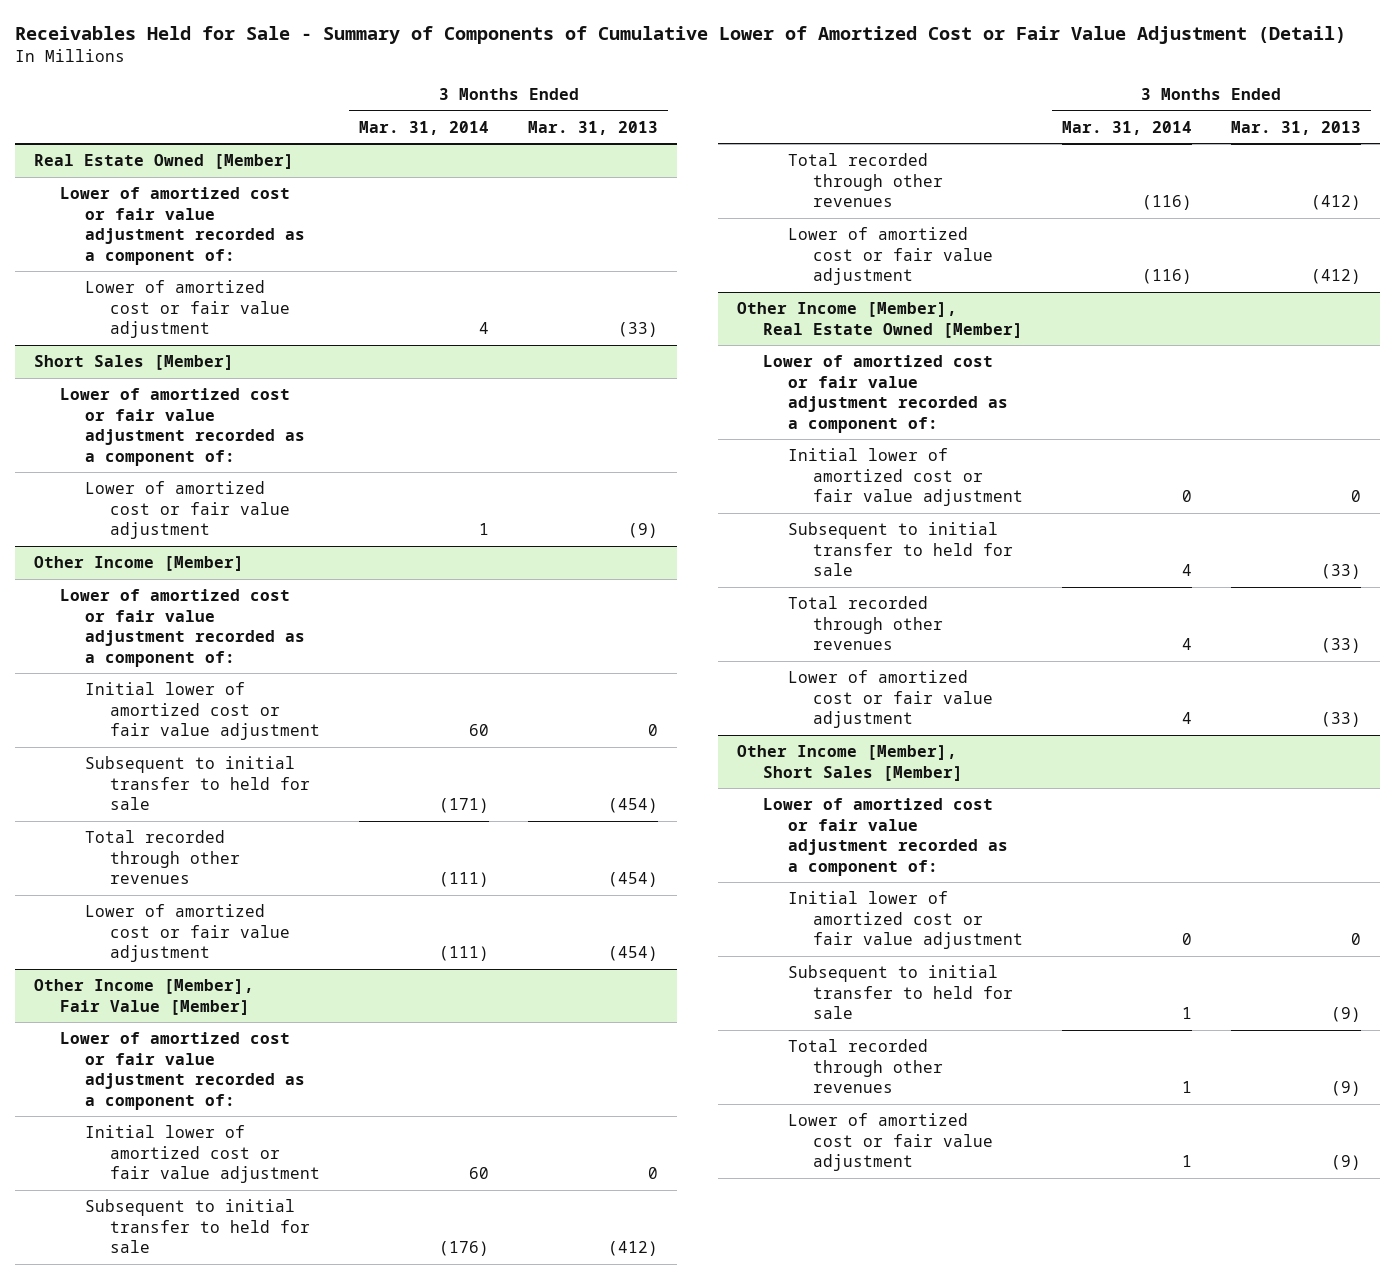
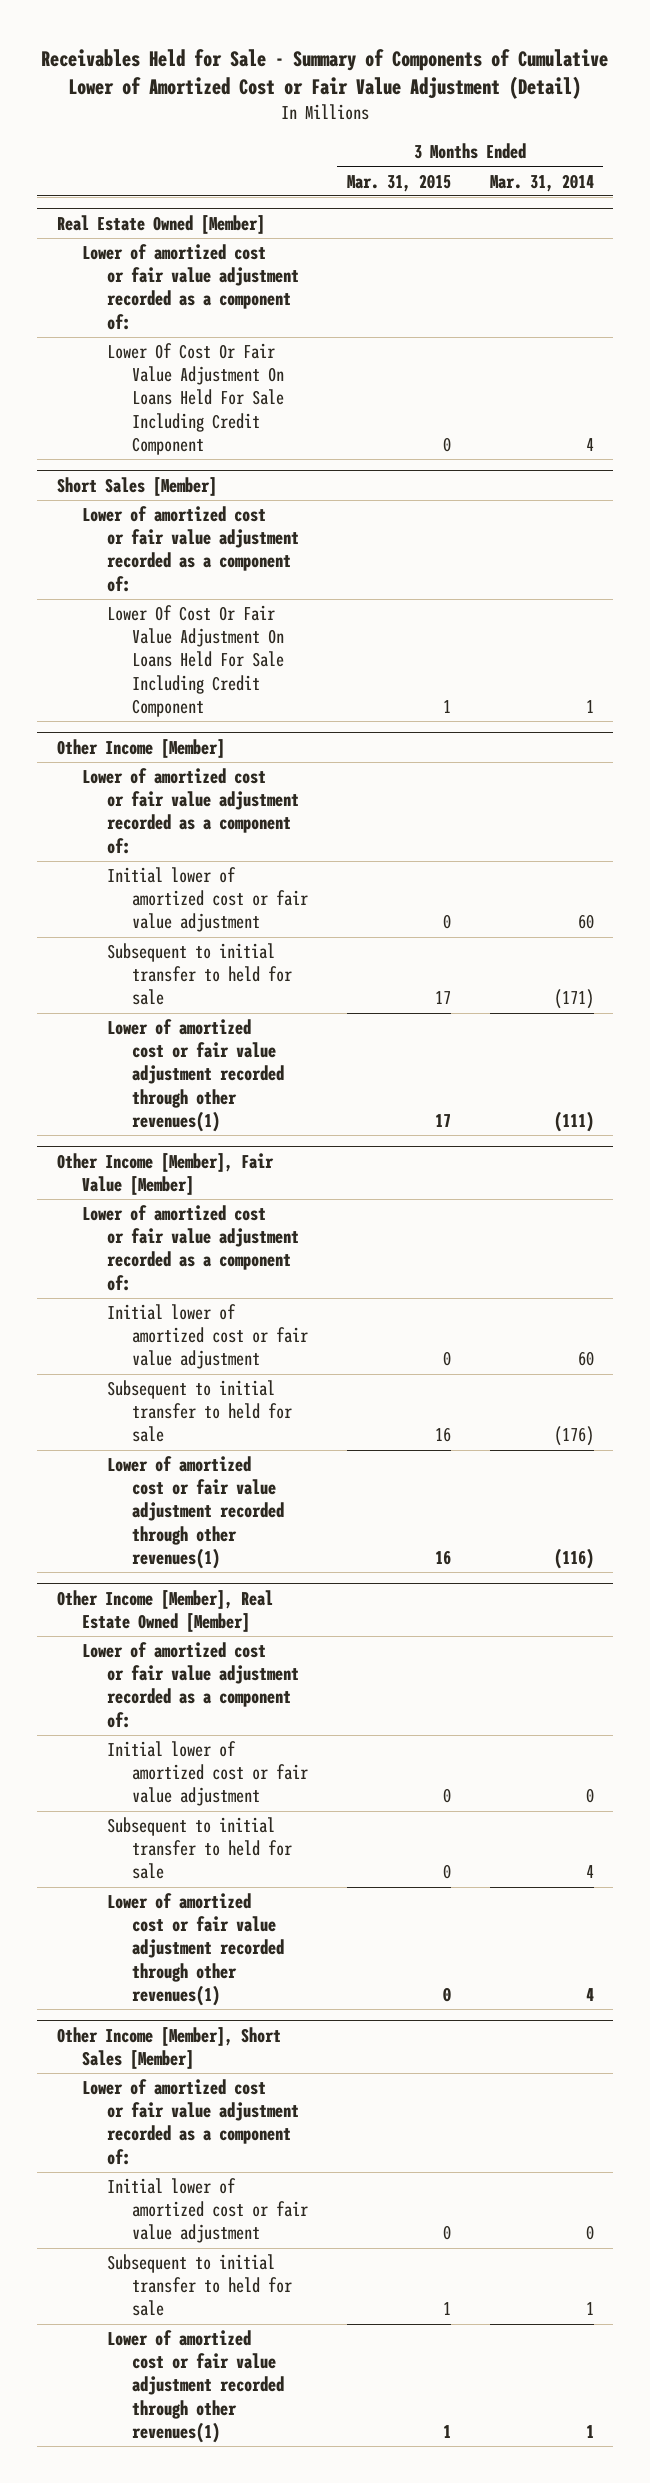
[527,120,658,135] Mar. 31, 2013 -> none
none -> [346,173,451,192] Mar. 31, 2015
[85,280,291,339] Lower of amortized cost or fair value adjustment -> [107,342,285,455] Lower Of Cost Or Fair Value Adjustment On Loans Held For Sale Including Credit Component
[85,481,291,540] Lower of amortized cost or fair value adjustment -> [107,604,285,717] Lower Of Cost Or Fair Value Adjustment On Loans Held For Sale Including Credit Component
[85,904,291,963] Lower of amortized cost or fair value adjustment -> none
[85,830,241,885] Total recorded through other revenues -> [107,1018,285,1132] Lower of amortized cost or fair value adjustment recorded through other revenues(1)
[787,227,994,286] Lower of amortized cost or fair value adjustment -> none
[787,153,944,208] Total recorded through other revenues -> [107,1455,285,1569] Lower of amortized cost or fair value adjustment recorded through other revenues(1)
[787,670,994,729] Lower of amortized cost or fair value adjustment -> none
[787,596,944,651] Total recorded through other revenues -> [107,1892,285,2006] Lower of amortized cost or fair value adjustment recorded through other revenues(1)
[787,1113,994,1172] Lower of amortized cost or fair value adjustment -> none
[787,1039,944,1094] Total recorded through other revenues -> [107,2329,285,2443] Lower of amortized cost or fair value adjustment recorded through other revenues(1)

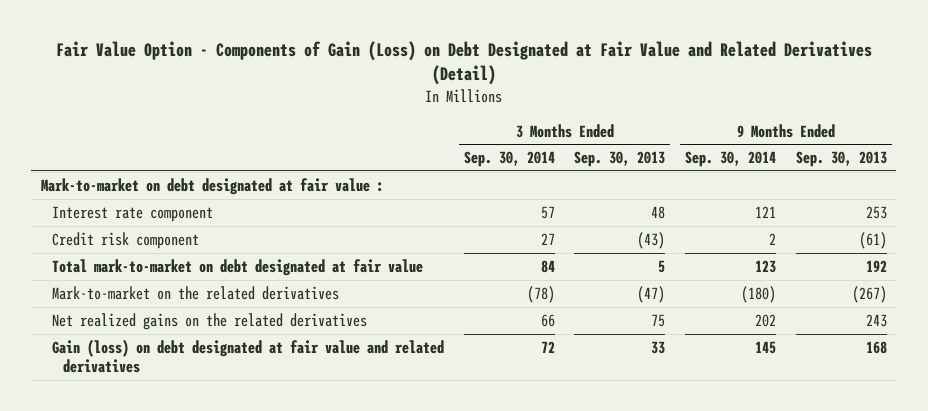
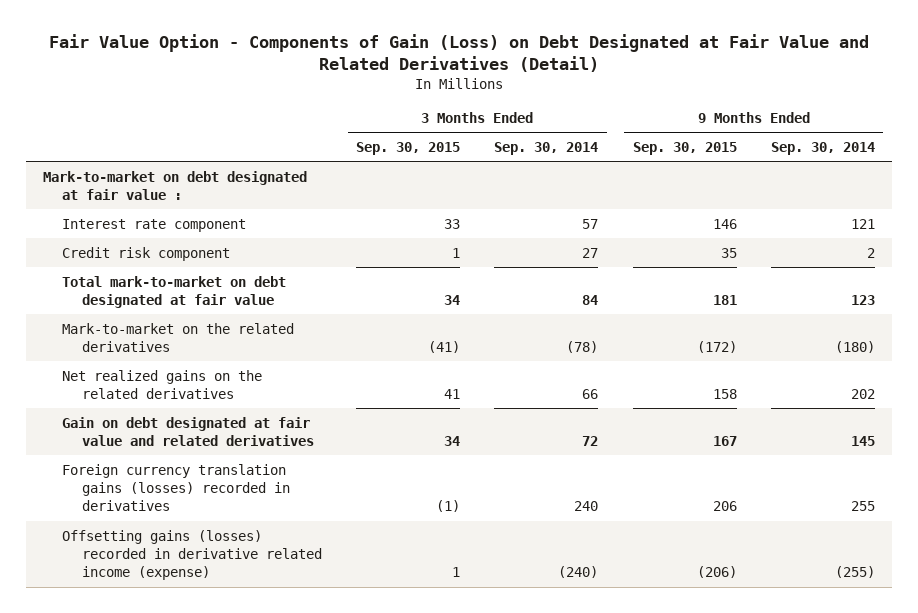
[574,151,666,168] Sep. 30, 2013 -> none
[795,151,887,168] Sep. 30, 2013 -> none
none -> [356,141,461,155] Sep. 30, 2015
none -> [632,141,737,155] Sep. 30, 2015
[52,338,445,373] Gain (loss) on debt designated at fair value and related derivatives -> [62,416,314,447] Gain on debt designated at fair value and related derivatives
none -> [62,463,290,512] Foreign currency translation gains (losses) recorded in derivatives
none -> [62,529,322,581] Offsetting gains (losses) recorded in derivative related income (expense)

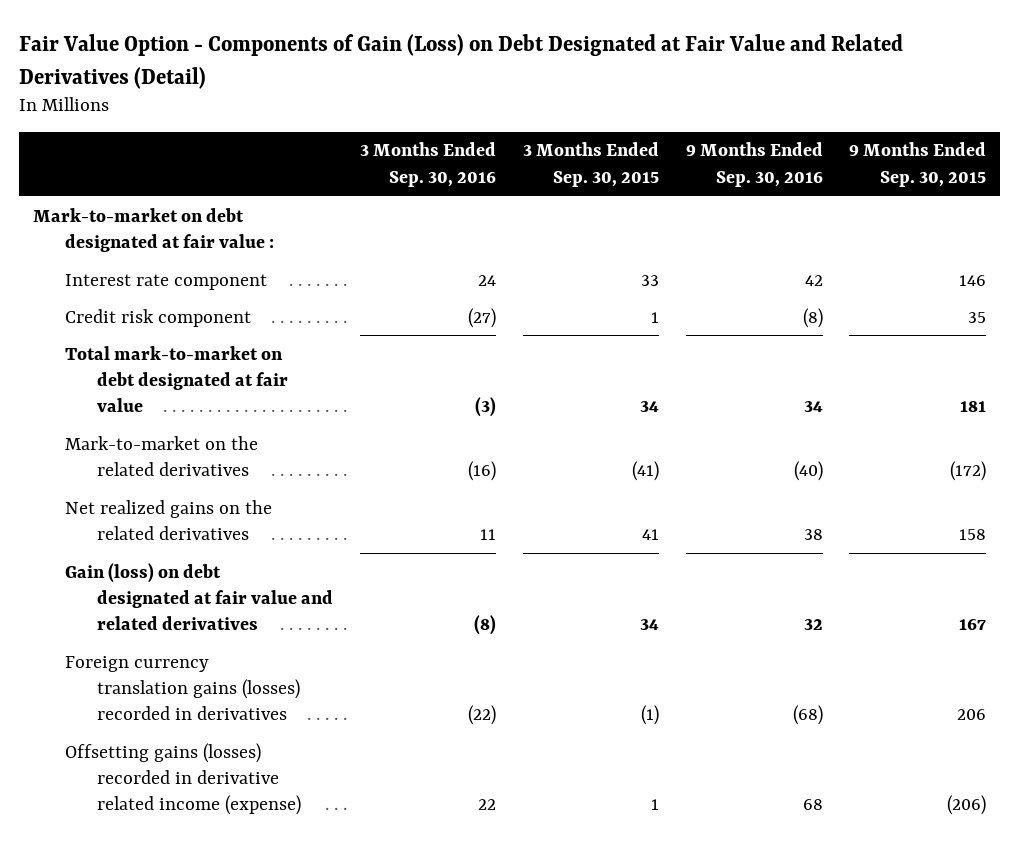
[494,141,599,155] Sep. 30, 2014 -> none
[770,141,875,155] Sep. 30, 2014 -> none
none -> [360,142,497,187] 3 Months Ended Sep. 30, 2016
none -> [685,142,823,187] 9 Months Ended Sep. 30, 2016
[62,416,314,447] Gain on debt designated at fair value and related derivatives -> [65,562,334,631] Gain (loss) on debt designated at fair value and related derivatives

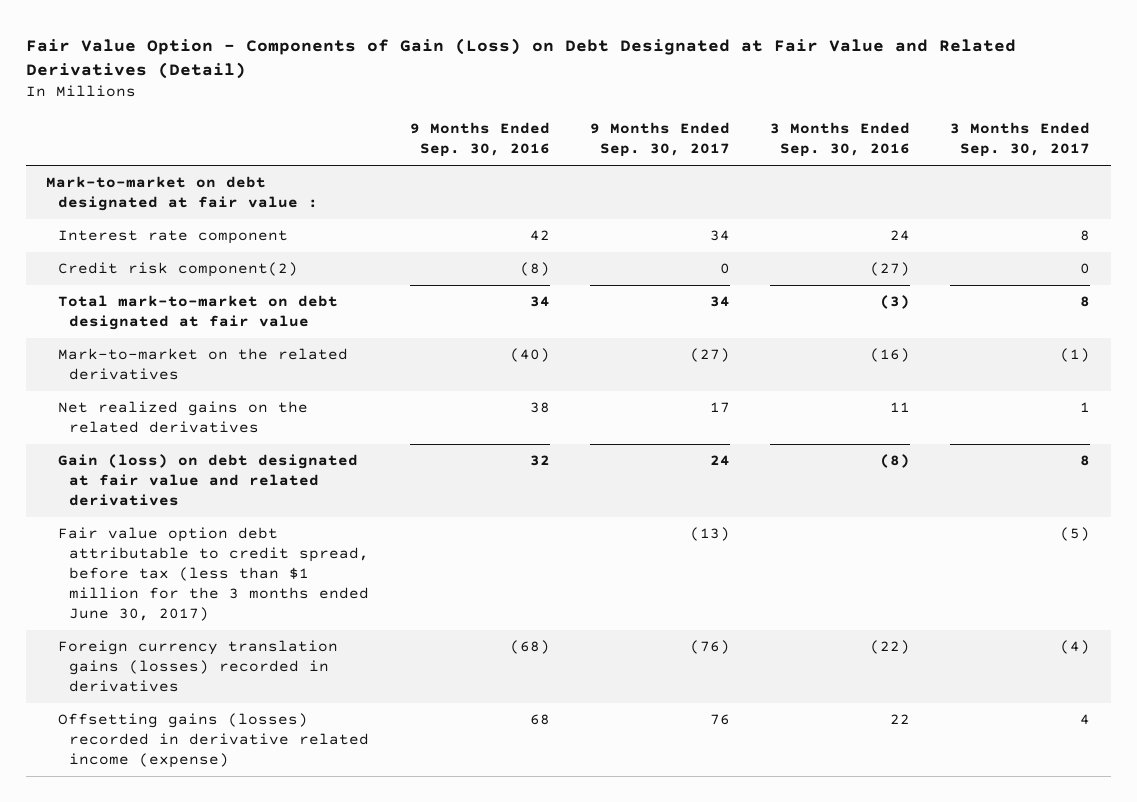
[522,142,659,187] 3 Months Ended Sep. 30, 2015 -> none
[849,142,987,187] 9 Months Ended Sep. 30, 2015 -> none
none -> [589,122,730,158] 9 Months Ended Sep. 30, 2017
none -> [950,122,1091,158] 3 Months Ended Sep. 30, 2017
[65,308,252,327] Credit risk component -> [57,262,298,278] Credit risk component(2)
none -> [57,527,370,622] Fair value option debt attributable to credit spread, before tax (less than $1 million for the 3 months ended June 30, 2017)

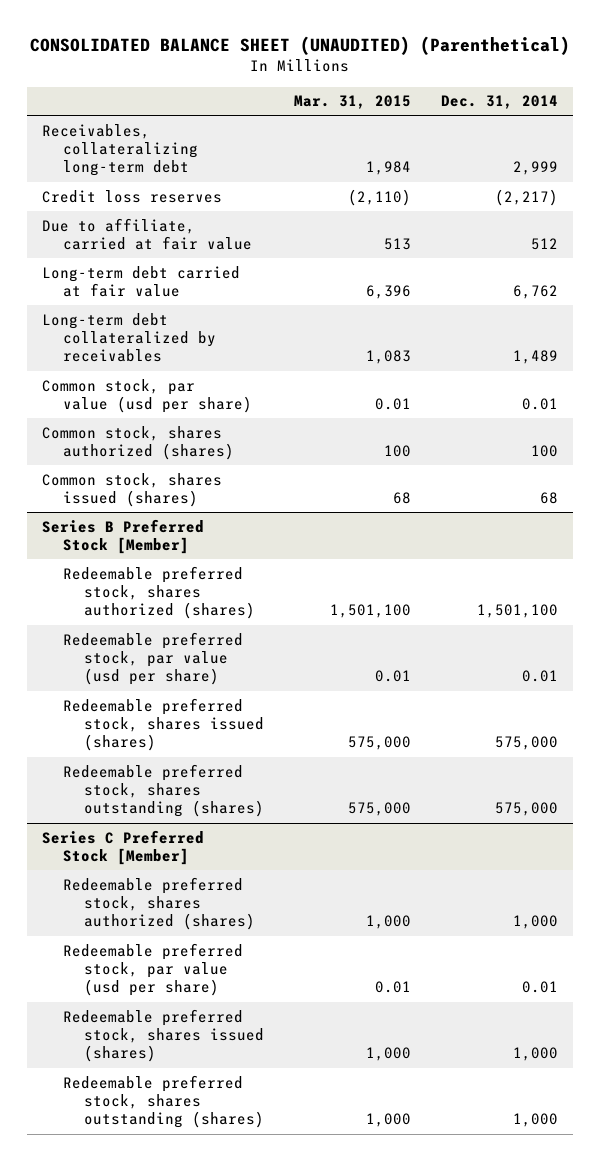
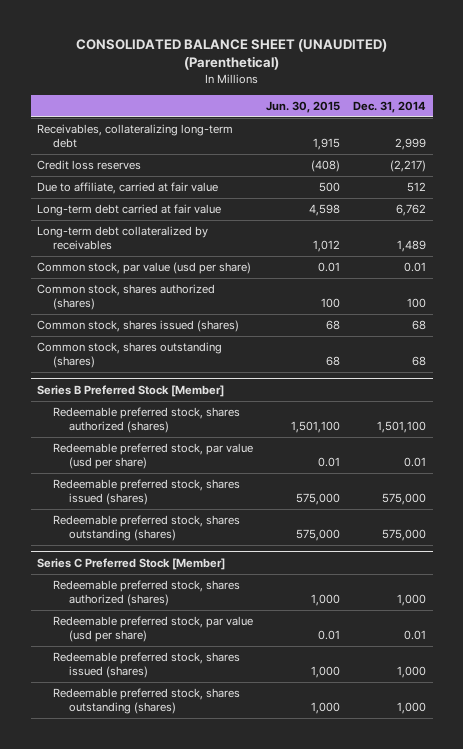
[294,95,412,110] Mar. 31, 2015 -> none
none -> [266,100,341,113] Jun. 30, 2015
none -> [37,342,223,369] Common stock, shares outstanding (shares)

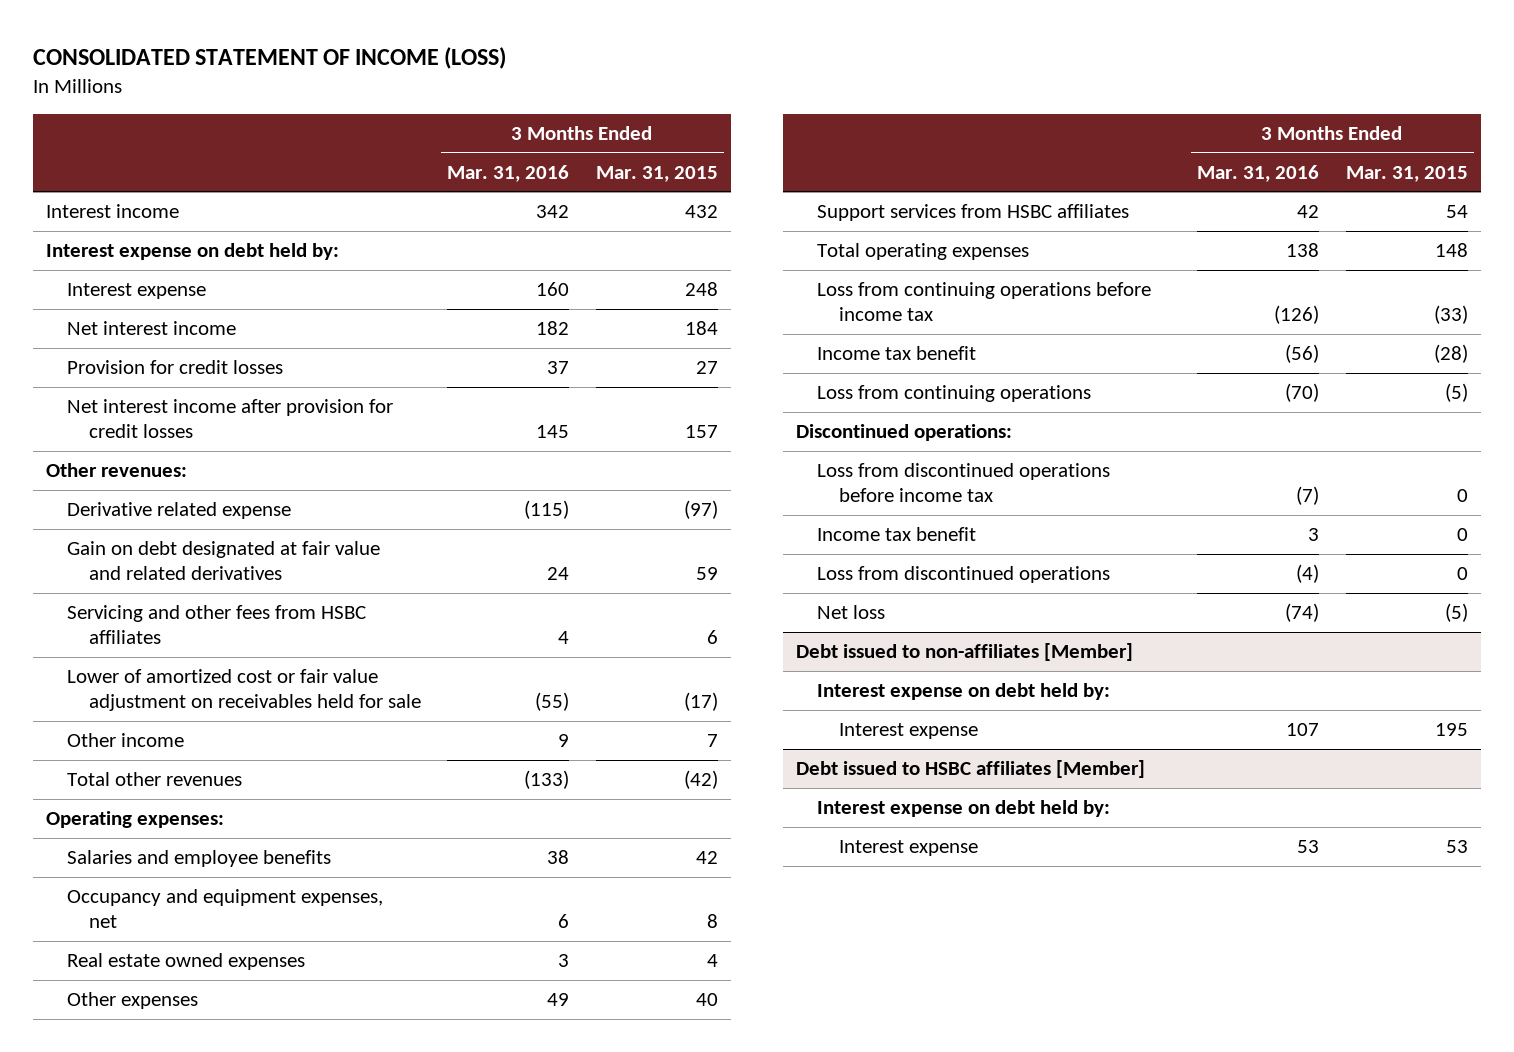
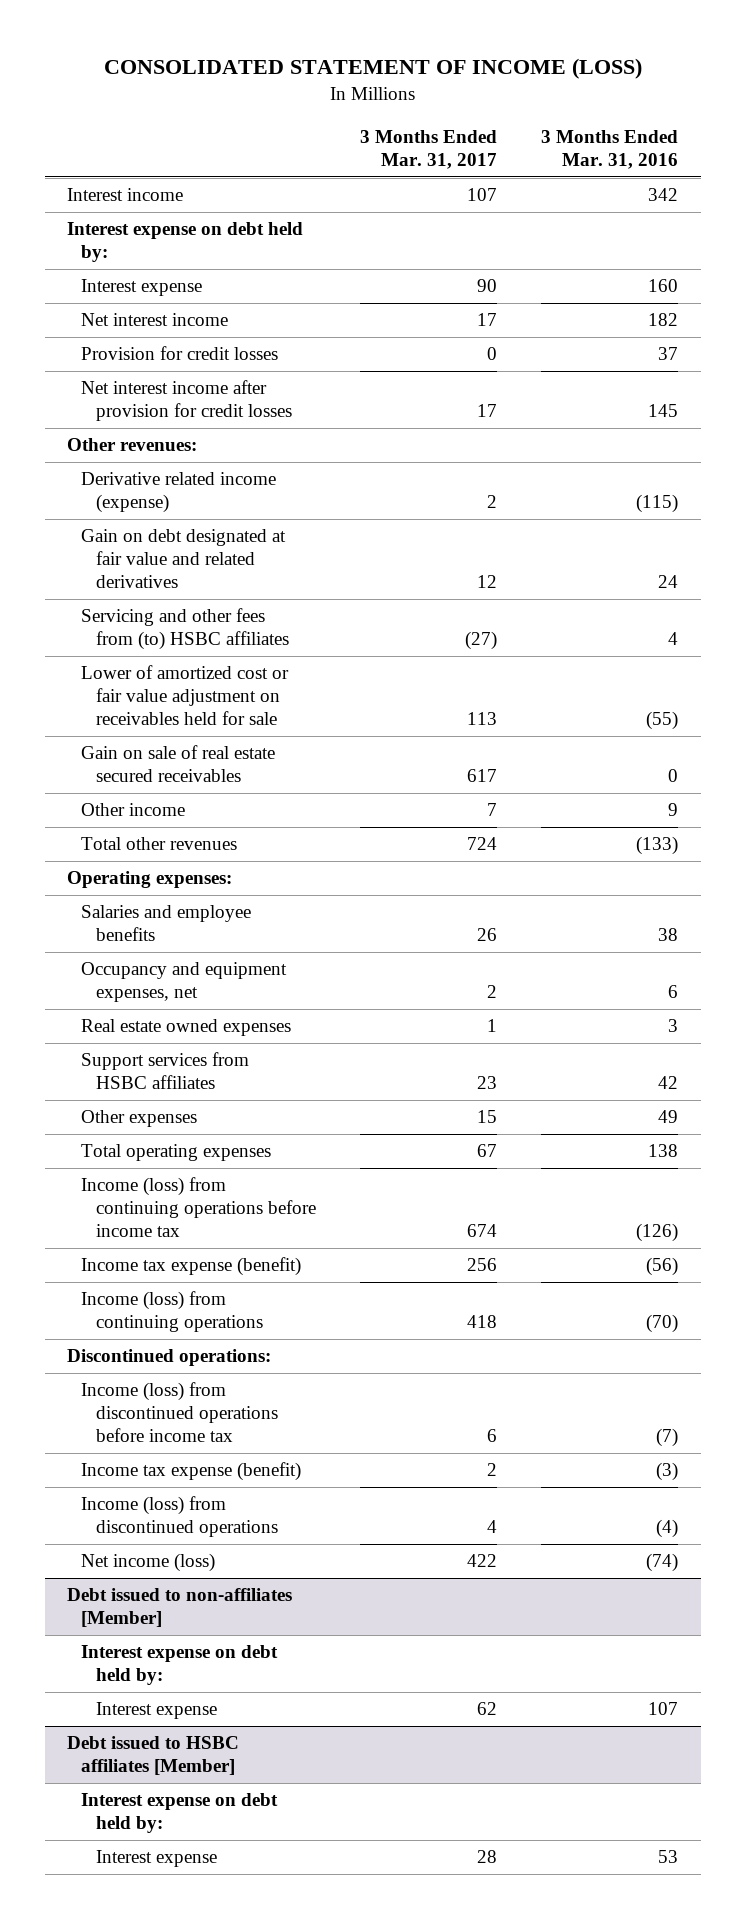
[595,165,718,182] Mar. 31, 2015 -> none
none -> [360,129,498,169] 3 Months Ended Mar. 31, 2017
[67,502,292,520] Derivative related expense -> [81,472,277,514] Derivative related income (expense)
[67,605,367,645] Servicing and other fees from HSBC affiliates -> [81,608,289,651] Servicing and other fees from (to) HSBC affiliates
none -> [81,745,276,783] Gain on sale of real estate secured receivables
[67,992,199,1010] Other expenses -> [81,1110,198,1128] Other expenses
[817,282,1152,322] Loss from continuing operations before income tax -> [81,1177,316,1238] Income (loss) from continuing operations before income tax
[817,346,977,361] Income tax benefit -> [81,1257,302,1277] Income tax expense (benefit)
[817,385,1092,403] Loss from continuing operations -> [81,1291,263,1333] Income (loss) from continuing operations
[817,463,1111,503] Loss from discontinued operations before income tax -> [81,1382,278,1443] Income (loss) from discontinued operations before income tax
[817,527,977,542] Income tax benefit -> [81,1462,302,1482] Income tax expense (benefit)
[1308,528,1320,542] 3 -> [656,1462,679,1482] (3)
[817,566,1111,584] Loss from discontinued operations -> [81,1496,278,1538] Income (loss) from discontinued operations
[817,605,886,620] Net loss -> [81,1553,216,1573] Net income (loss)

